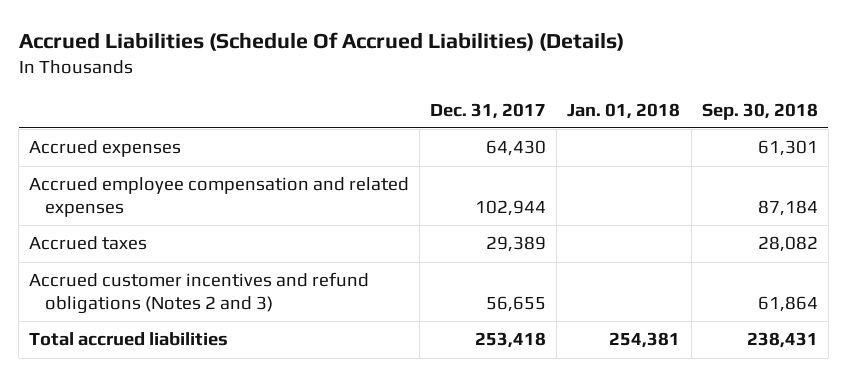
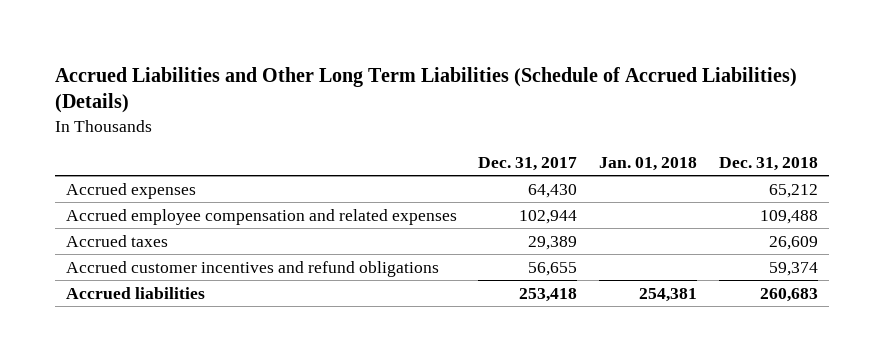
[18,31,624,51] Accrued Liabilities (Schedule Of Accrued Liabilities) (Details) -> [54,66,797,114] Accrued Liabilities and Other Long Term Liabilities (Schedule of Accrued Liabilities) (Details)
[701,102,818,120] Sep. 30, 2018 -> none
none -> [718,156,818,171] Dec. 31, 2018
[29,272,370,314] Accrued customer incentives and refund obligations (Notes 2 and 3) -> [65,260,439,277] Accrued customer incentives and refund obligations
[29,332,229,347] Total accrued liabilities -> [65,286,205,299] Accrued liabilities

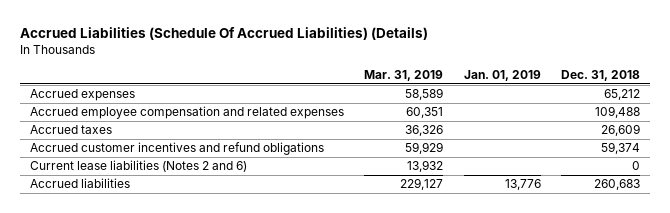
[54,66,797,114] Accrued Liabilities and Other Long Term Liabilities (Schedule of Accrued Liabilities) (Details) -> [19,27,428,41] Accrued Liabilities (Schedule Of Accrued Liabilities) (Details)
[478,156,578,171] Dec. 31, 2017 -> none
[599,156,698,171] Jan. 01, 2018 -> none
none -> [364,70,444,82] Mar. 31, 2019
none -> [463,70,541,82] Jan. 01, 2019
none -> [30,160,248,173] Current lease liabilities (Notes 2 and 6)

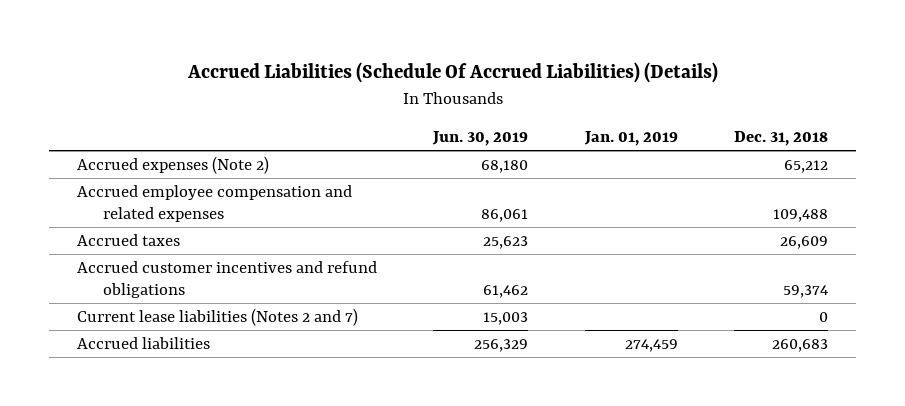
[364,70,444,82] Mar. 31, 2019 -> none
none -> [432,130,529,146] Jun. 30, 2019
[30,89,136,102] Accrued expenses -> [77,156,270,175] Accrued expenses (Note 2)
[30,160,248,173] Current lease liabilities (Notes 2 and 6) -> [77,308,359,327] Current lease liabilities (Notes 2 and 7)
[504,179,541,191] 13,776 -> [624,339,678,353] 274,459

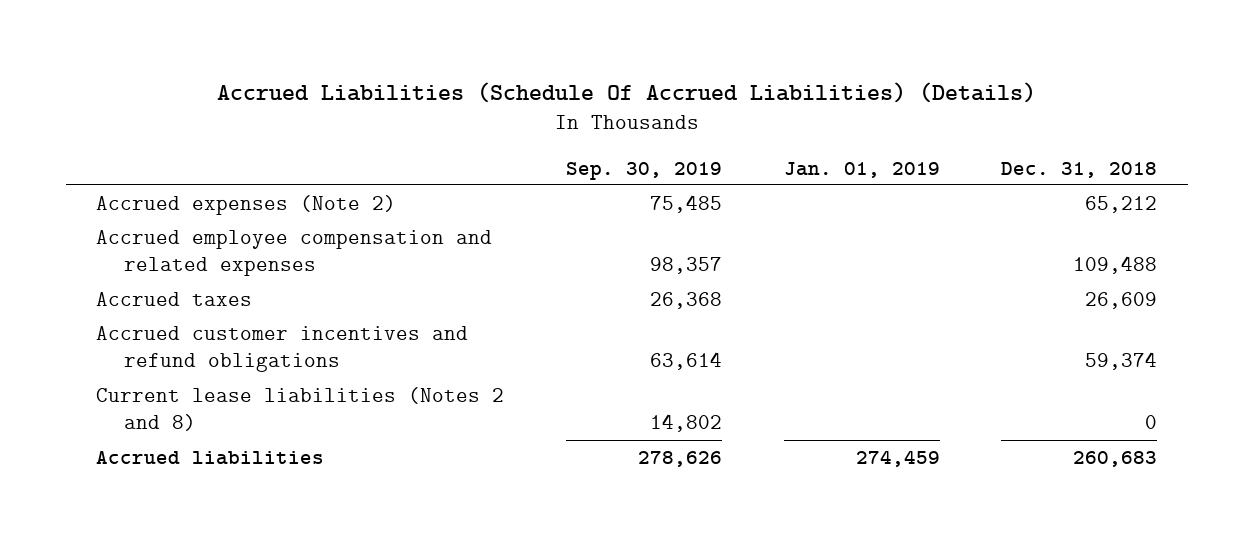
[432,130,529,146] Jun. 30, 2019 -> none
none -> [566,161,723,180] Sep. 30, 2019
[77,308,359,327] Current lease liabilities (Notes 2 and 7) -> [96,386,505,432] Current lease liabilities (Notes 2 and 8)

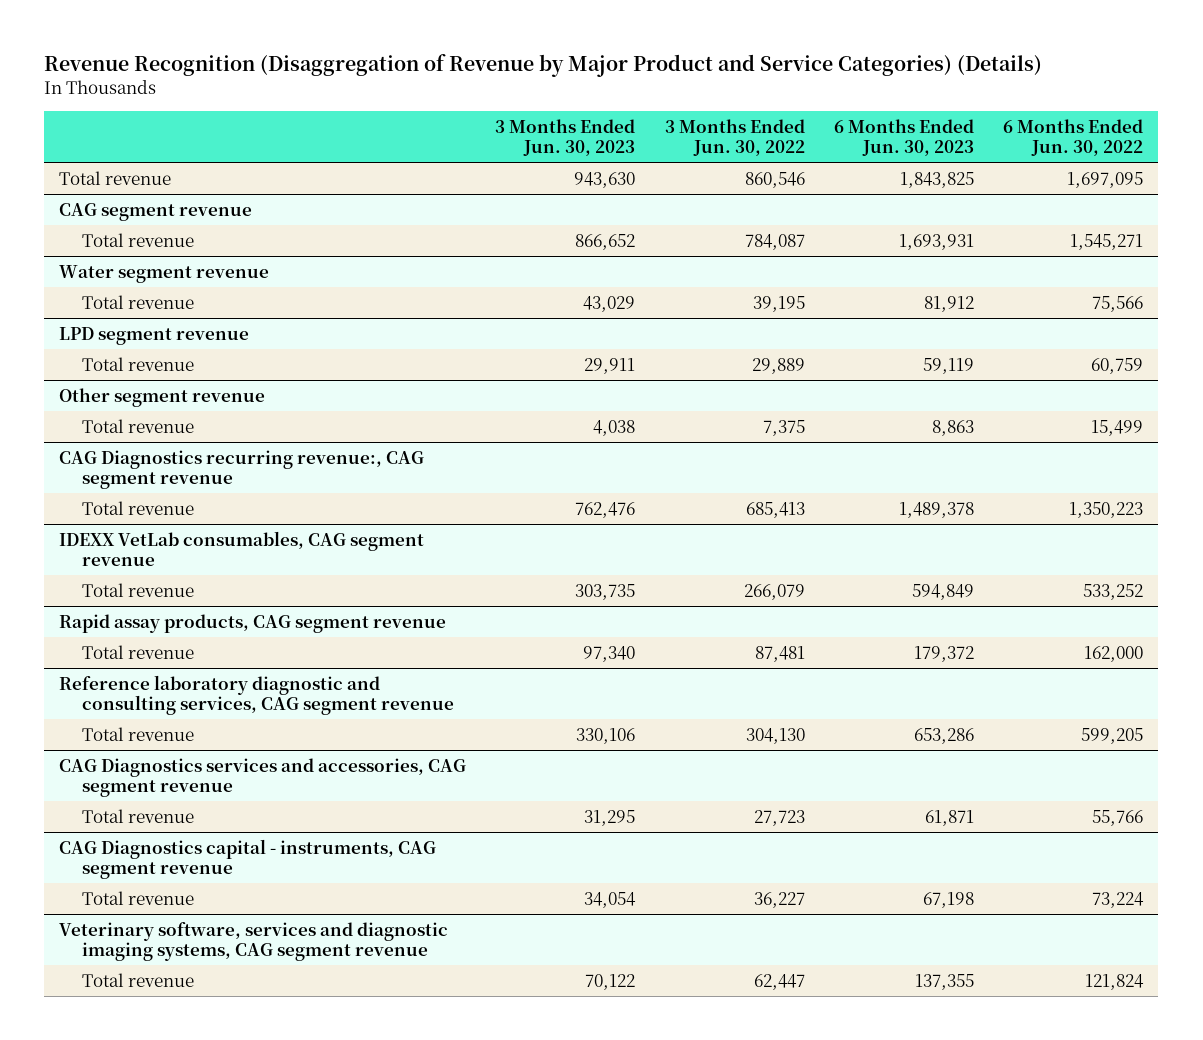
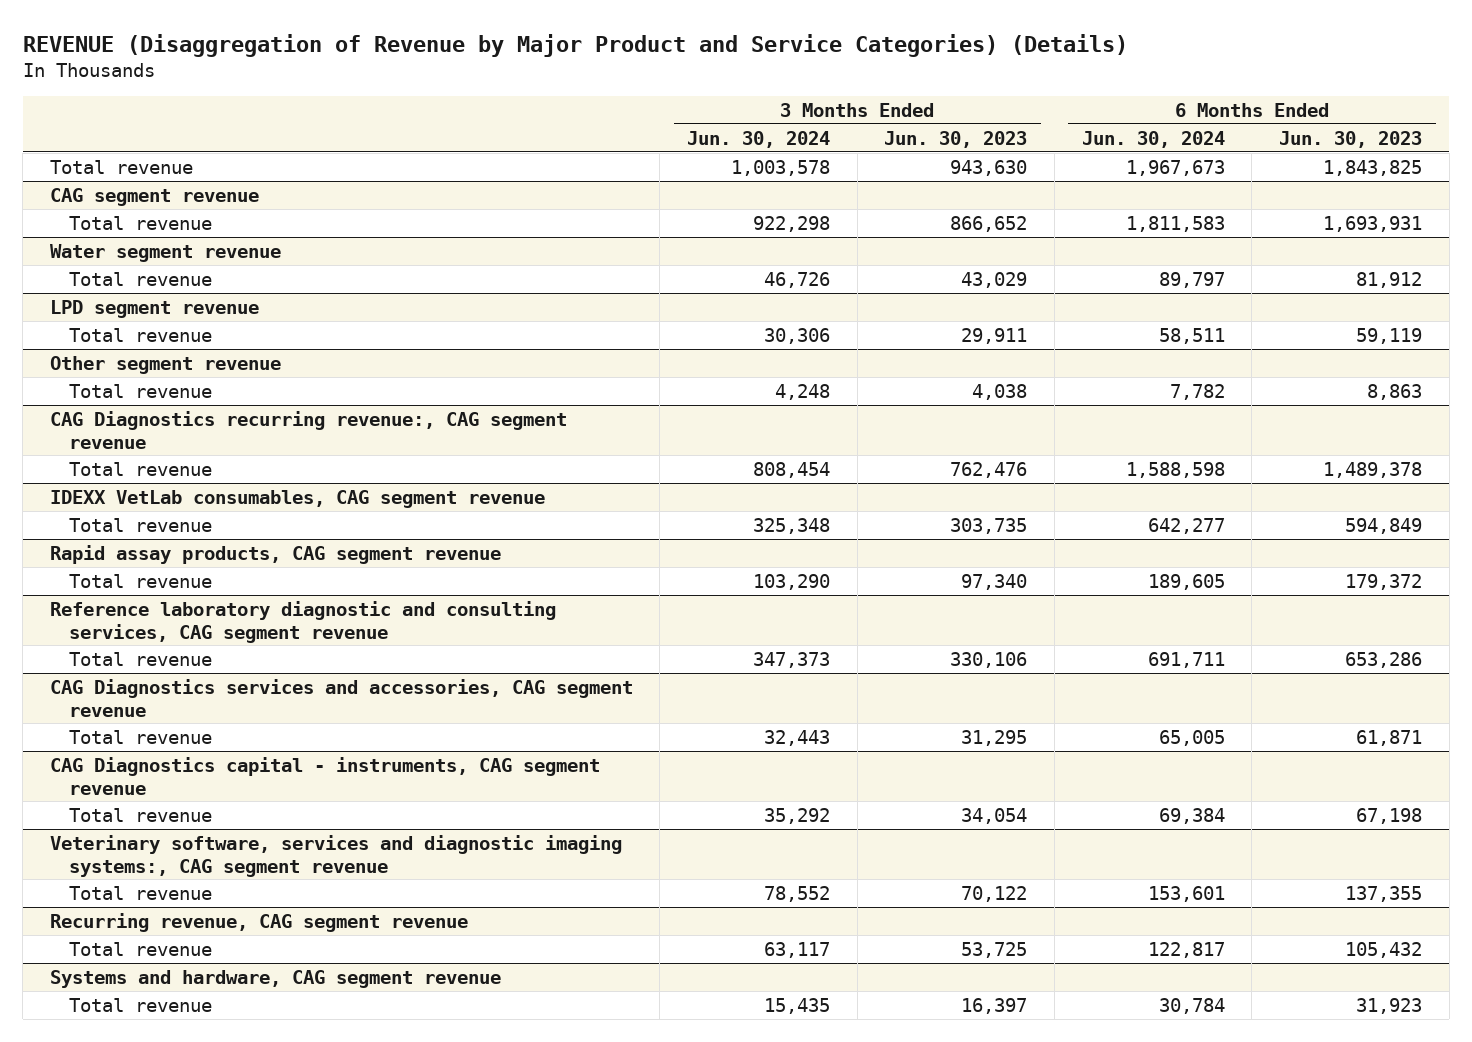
[44,54,1043,78] Revenue Recognition (Disaggregation of Revenue by Major Product and Service Categories) (Details) -> [22,33,1128,57] REVENUE (Disaggregation of Revenue by Major Product and Service Categories) (Details)
[664,118,805,157] 3 Months Ended Jun. 30, 2022 -> none
[1003,118,1144,157] 6 Months Ended Jun. 30, 2022 -> none
none -> [687,130,831,148] Jun. 30, 2024
none -> [1081,130,1225,148] Jun. 30, 2024
[59,921,449,961] Veterinary software, services and diagnostic imaging systems, CAG segment revenue -> [49,834,622,877] Veterinary software, services and diagnostic imaging systems:, CAG segment revenue
none -> [49,912,468,932] Recurring revenue, CAG segment revenue
none -> [68,941,212,956] Total revenue
none -> [49,969,501,988] Systems and hardware, CAG segment revenue
none -> [68,997,212,1012] Total revenue

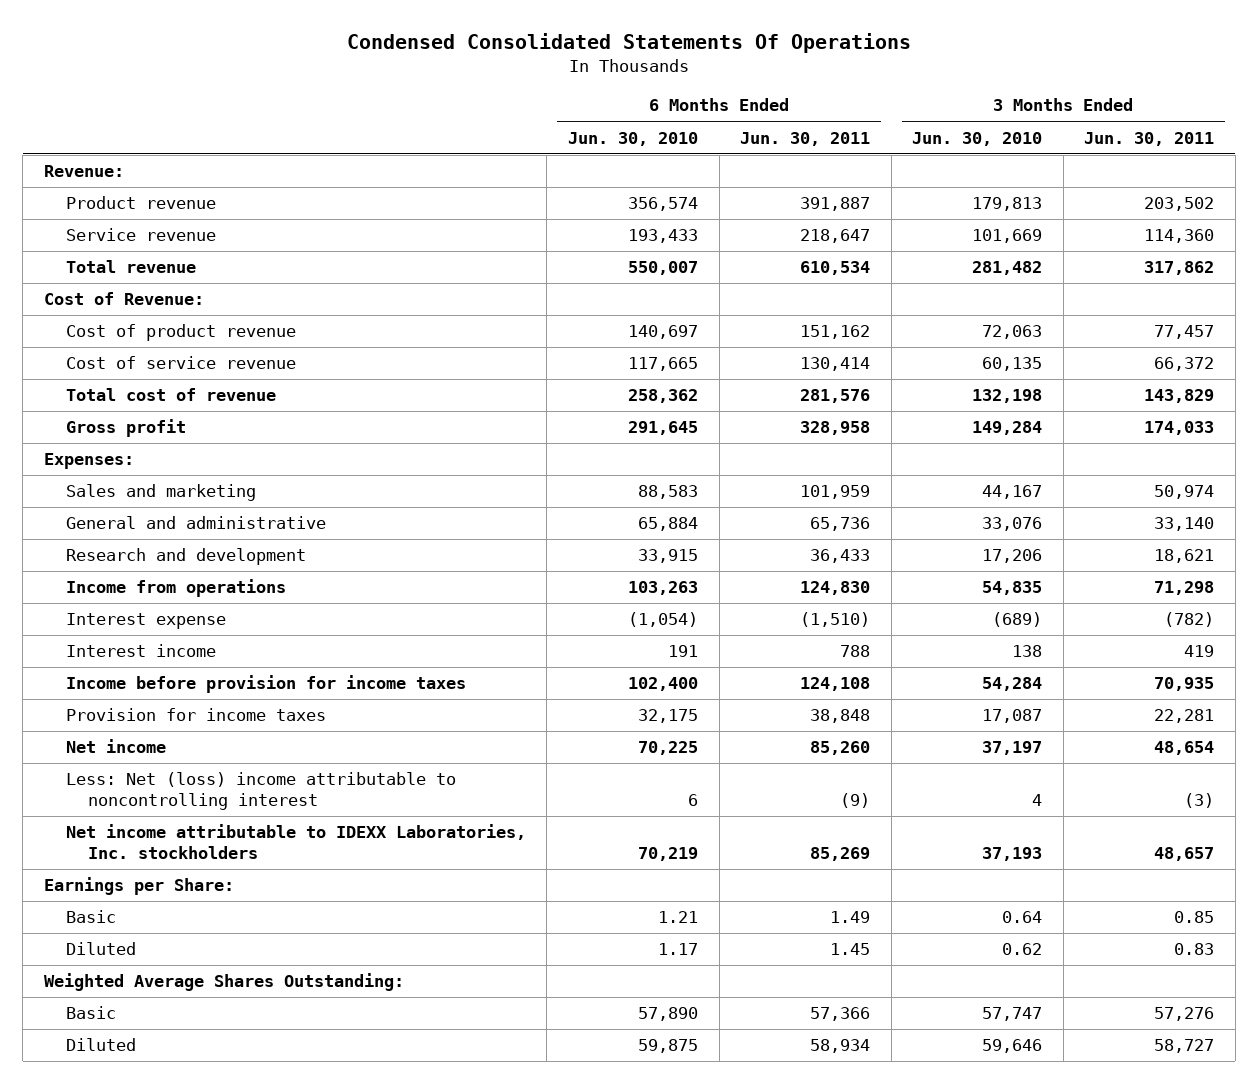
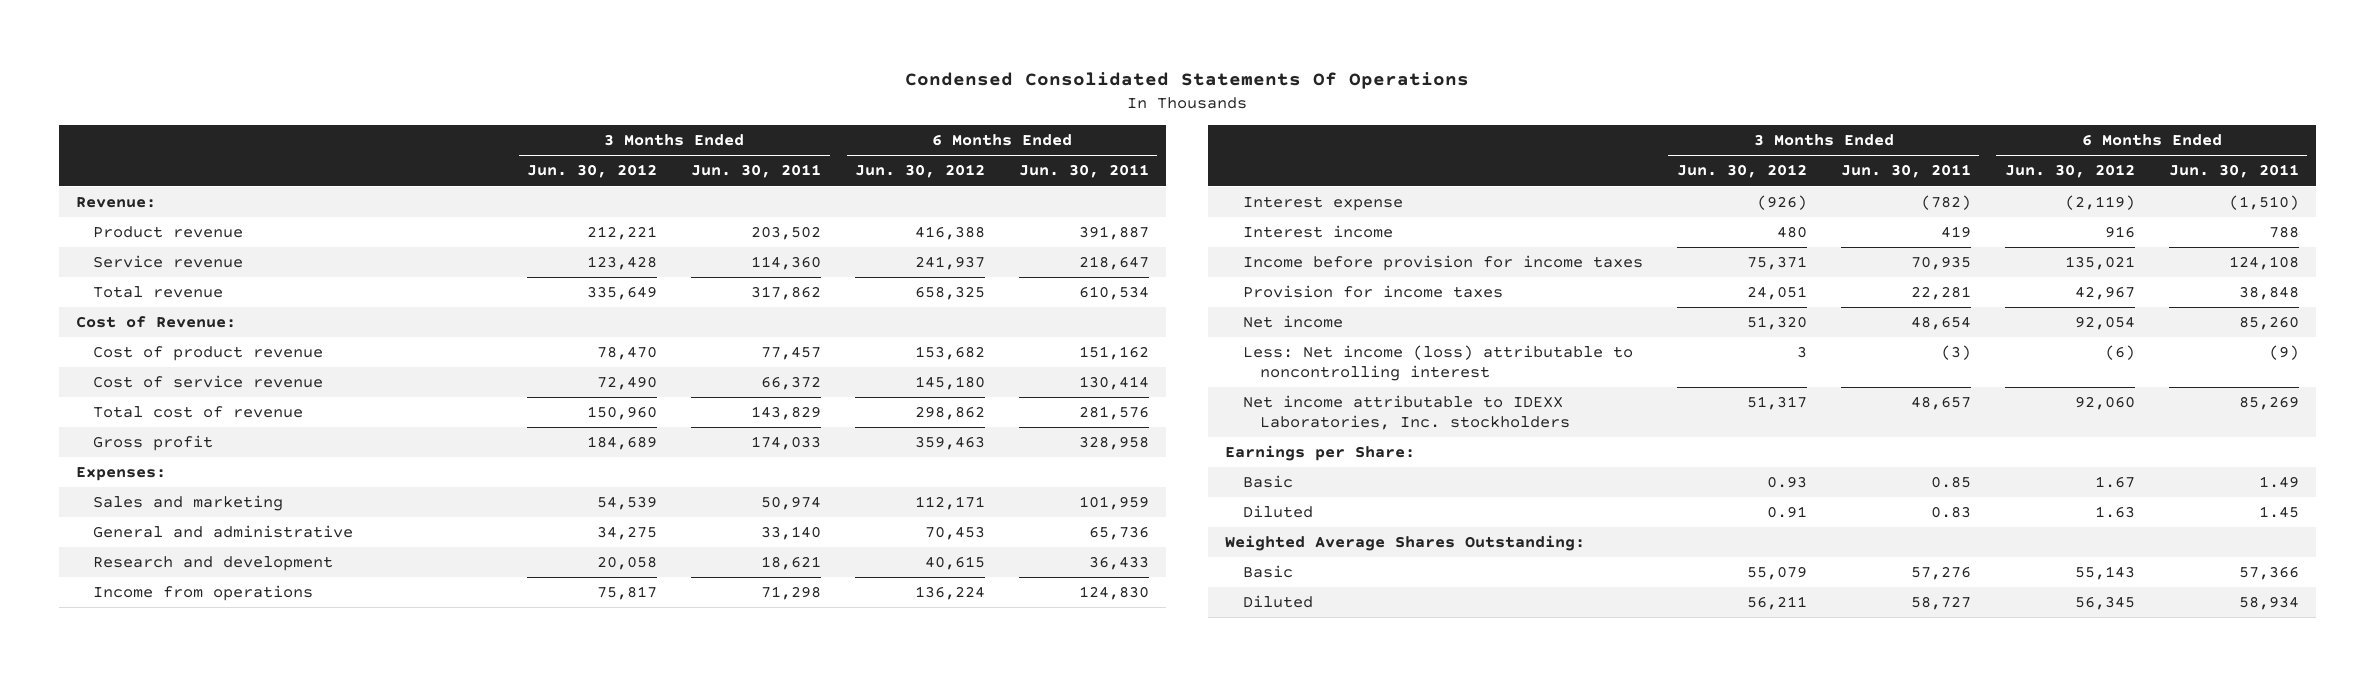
[567,131,698,146] Jun. 30, 2010 -> none
[912,131,1043,146] Jun. 30, 2010 -> none
none -> [527,164,658,179] Jun. 30, 2012
none -> [855,164,986,179] Jun. 30, 2012
[65,772,456,811] Less: Net (loss) income attributable to noncontrolling interest -> [1242,345,1633,381] Less: Net income (loss) attributable to noncontrolling interest

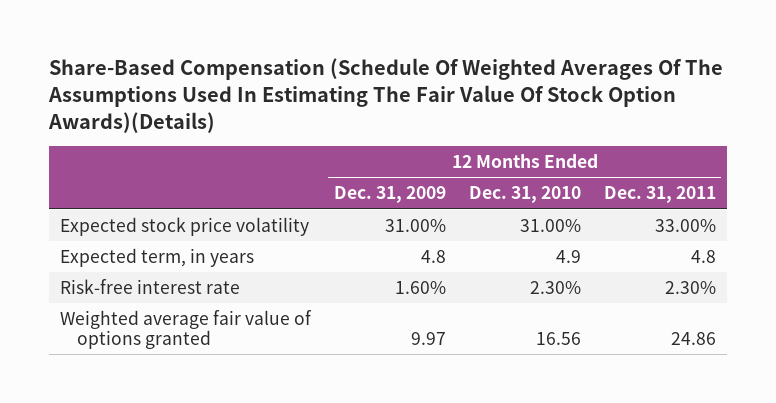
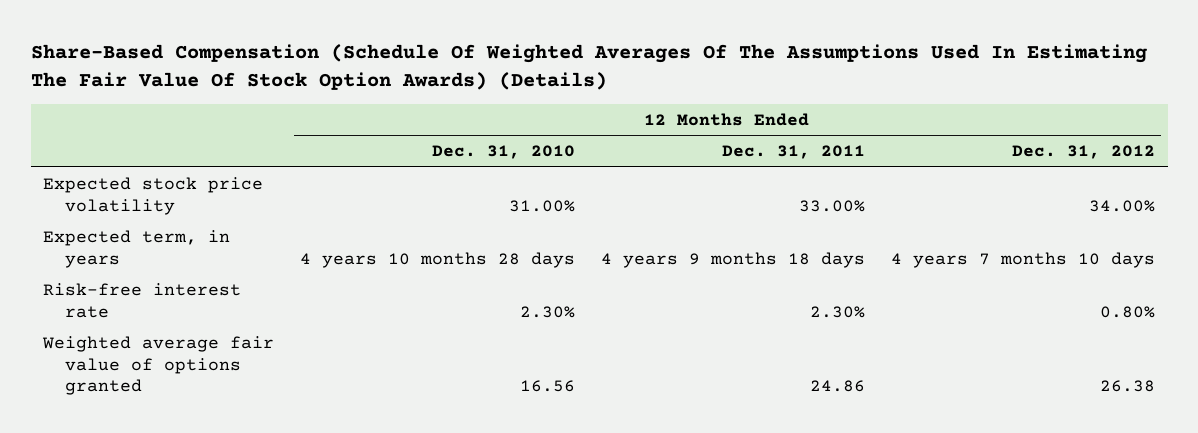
[47,58,723,133] Share-Based Compensation (Schedule Of Weighted Averages Of The Assumptions Used In Estimating The Fair Value Of Stock Option Awards)(Details) -> [30,44,1147,90] Share-Based Compensation (Schedule Of Weighted Averages Of The Assumptions Used In Estimating The Fair Value Of Stock Option Awards) (Details)
[333,186,446,204] Dec. 31, 2009 -> none
none -> [1011,145,1155,160] Dec. 31, 2012
[555,249,581,263] 4.9 -> [300,251,576,268] 4 years 10 months 28 days
[690,249,716,263] 4.8 -> [600,251,865,268] 4 years 9 months 18 days

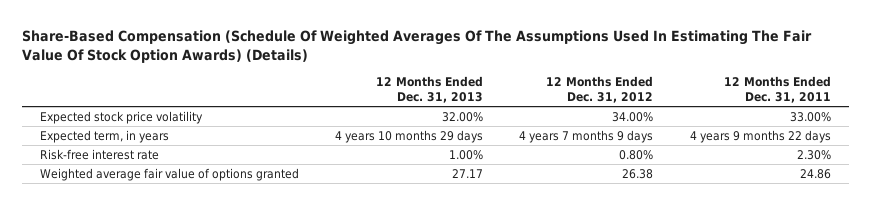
[432,145,576,160] Dec. 31, 2010 -> none
none -> [376,75,484,103] 12 Months Ended Dec. 31, 2013
[600,251,865,268] 4 years 9 months 18 days -> [689,130,831,144] 4 years 9 months 22 days
[890,251,1155,268] 4 years 7 months 10 days -> [519,130,654,144] 4 years 7 months 9 days

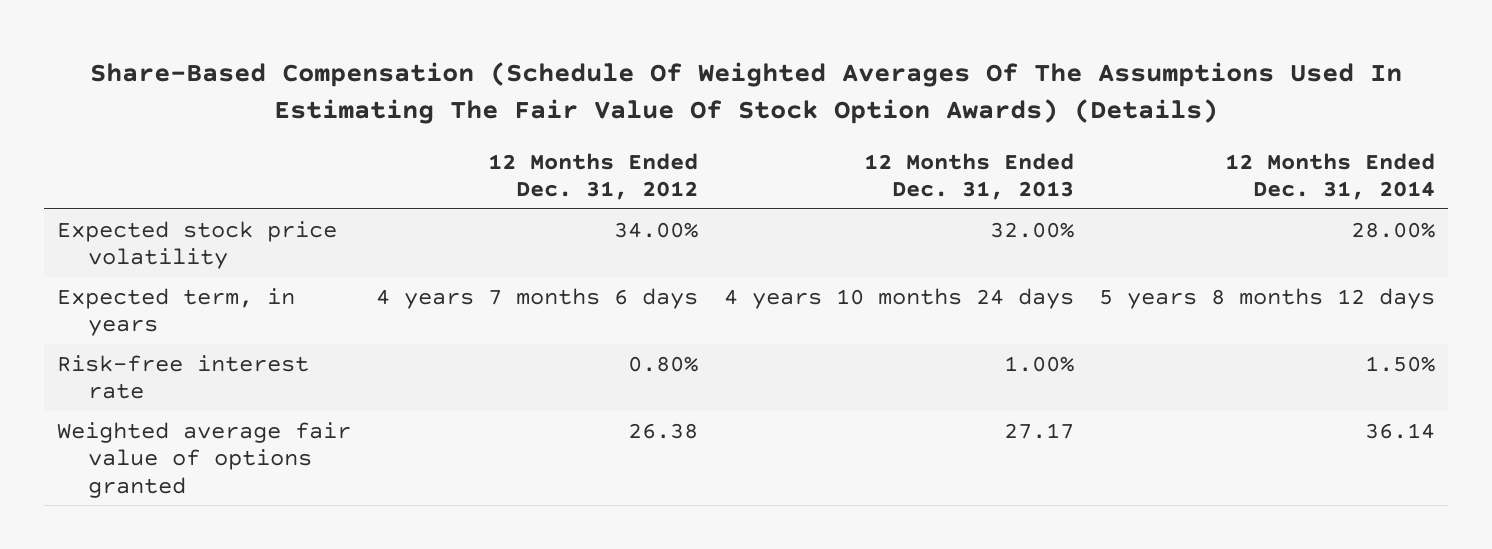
[723,75,831,103] 12 Months Ended Dec. 31, 2011 -> none
none -> [1224,152,1435,201] 12 Months Ended Dec. 31, 2014
[335,130,484,144] 4 years 10 months 29 days -> [723,287,1074,309] 4 years 10 months 24 days
[519,130,654,144] 4 years 7 months 9 days -> [376,287,699,309] 4 years 7 months 6 days

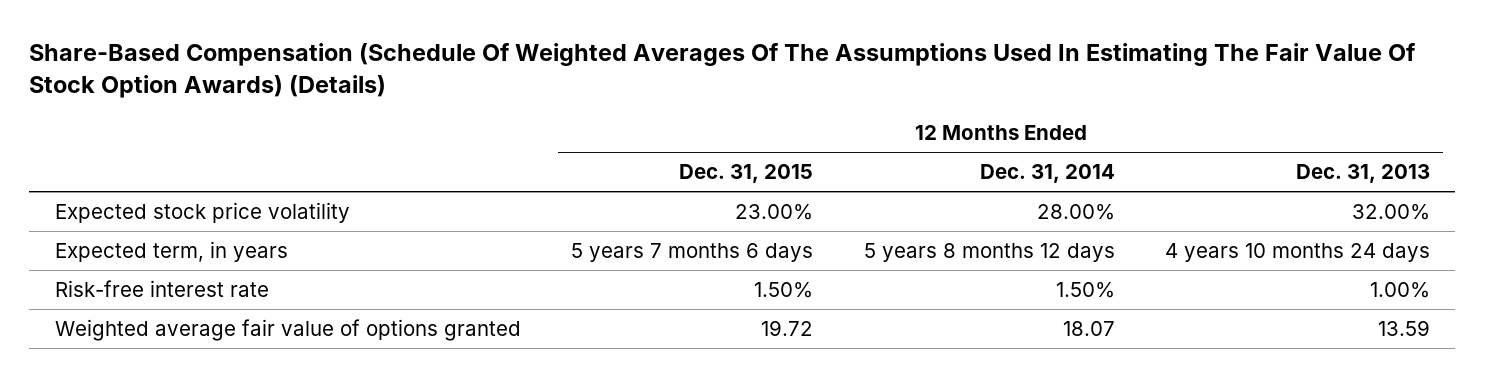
[488,152,699,201] 12 Months Ended Dec. 31, 2012 -> none
none -> [679,164,814,184] Dec. 31, 2015
[1003,422,1074,439] 27.17 -> [1378,320,1431,337] 13.59
[1364,422,1435,439] 36.14 -> [1062,321,1115,337] 18.07

